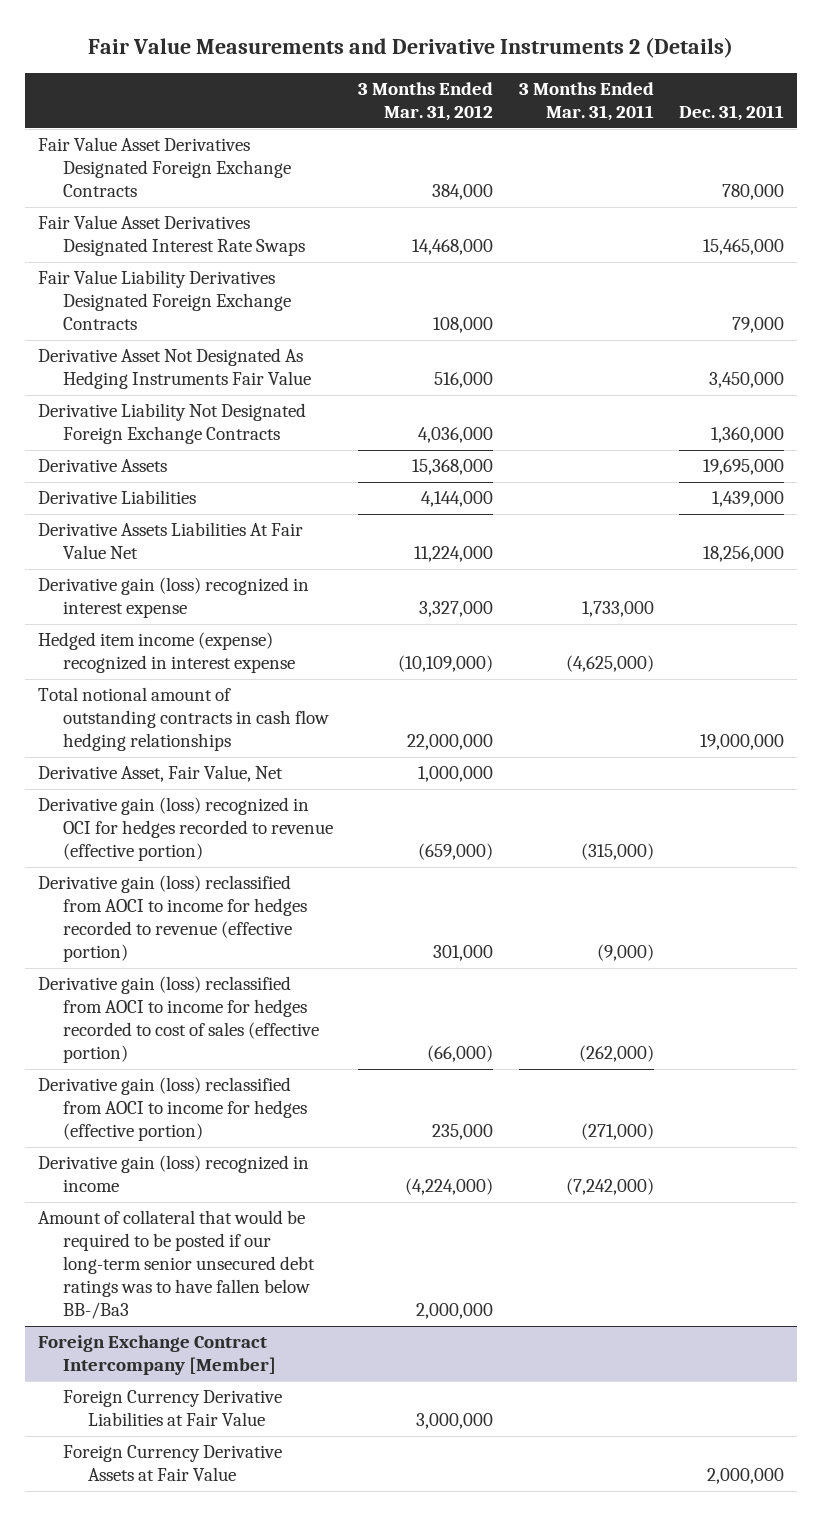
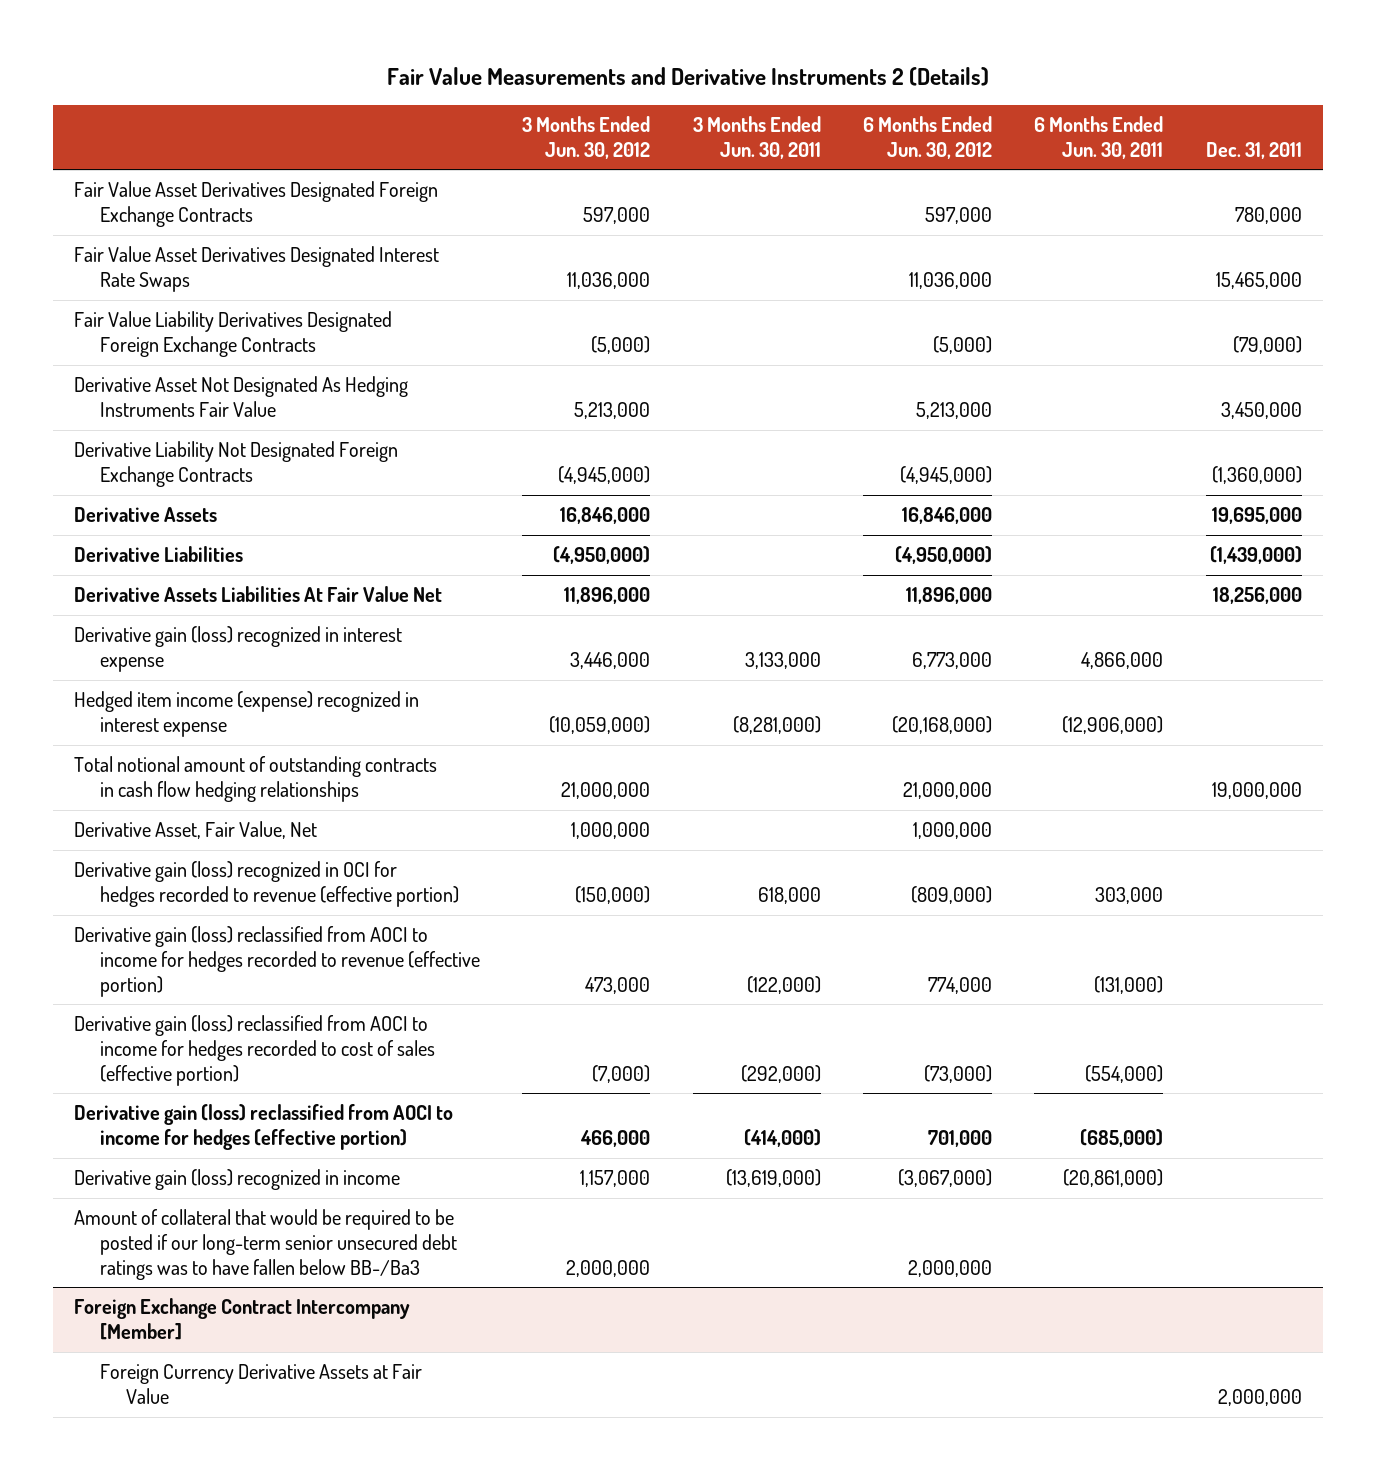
[358,81,494,121] 3 Months Ended Mar. 31, 2012 -> none
[518,81,654,121] 3 Months Ended Mar. 31, 2011 -> none
none -> [522,115,651,159] 3 Months Ended Jun. 30, 2012
none -> [692,115,821,159] 3 Months Ended Jun. 30, 2011
none -> [863,115,993,159] 6 Months Ended Jun. 30, 2012
none -> [1034,115,1164,159] 6 Months Ended Jun. 30, 2011
[731,317,784,334] 79,000 -> [1232,336,1302,355] (79,000)
[710,427,784,444] 1,360,000 -> [1211,466,1302,485] (1,360,000)
[711,491,784,508] 1,439,000 -> [1209,546,1302,565] (1,439,000)
[63,1390,283,1427] Foreign Currency Derivative Liabilities at Fair Value -> none

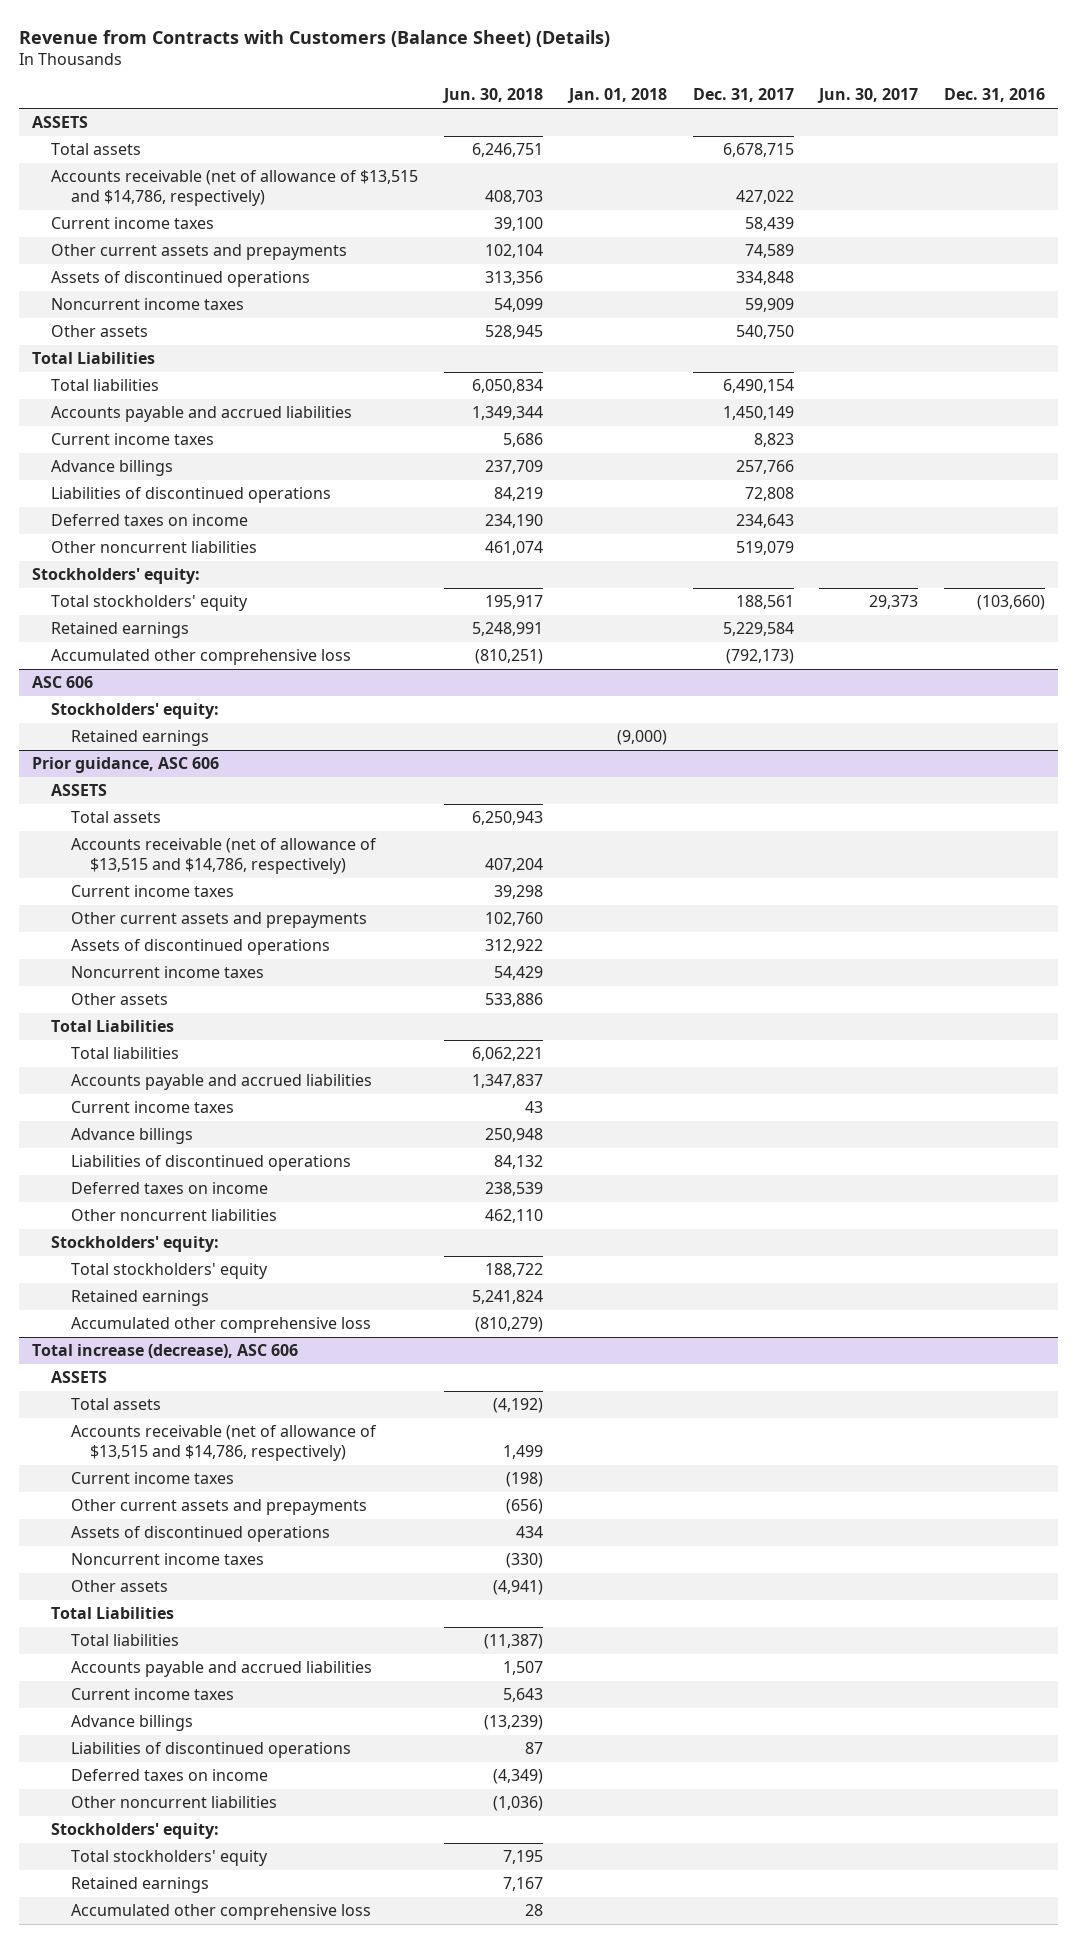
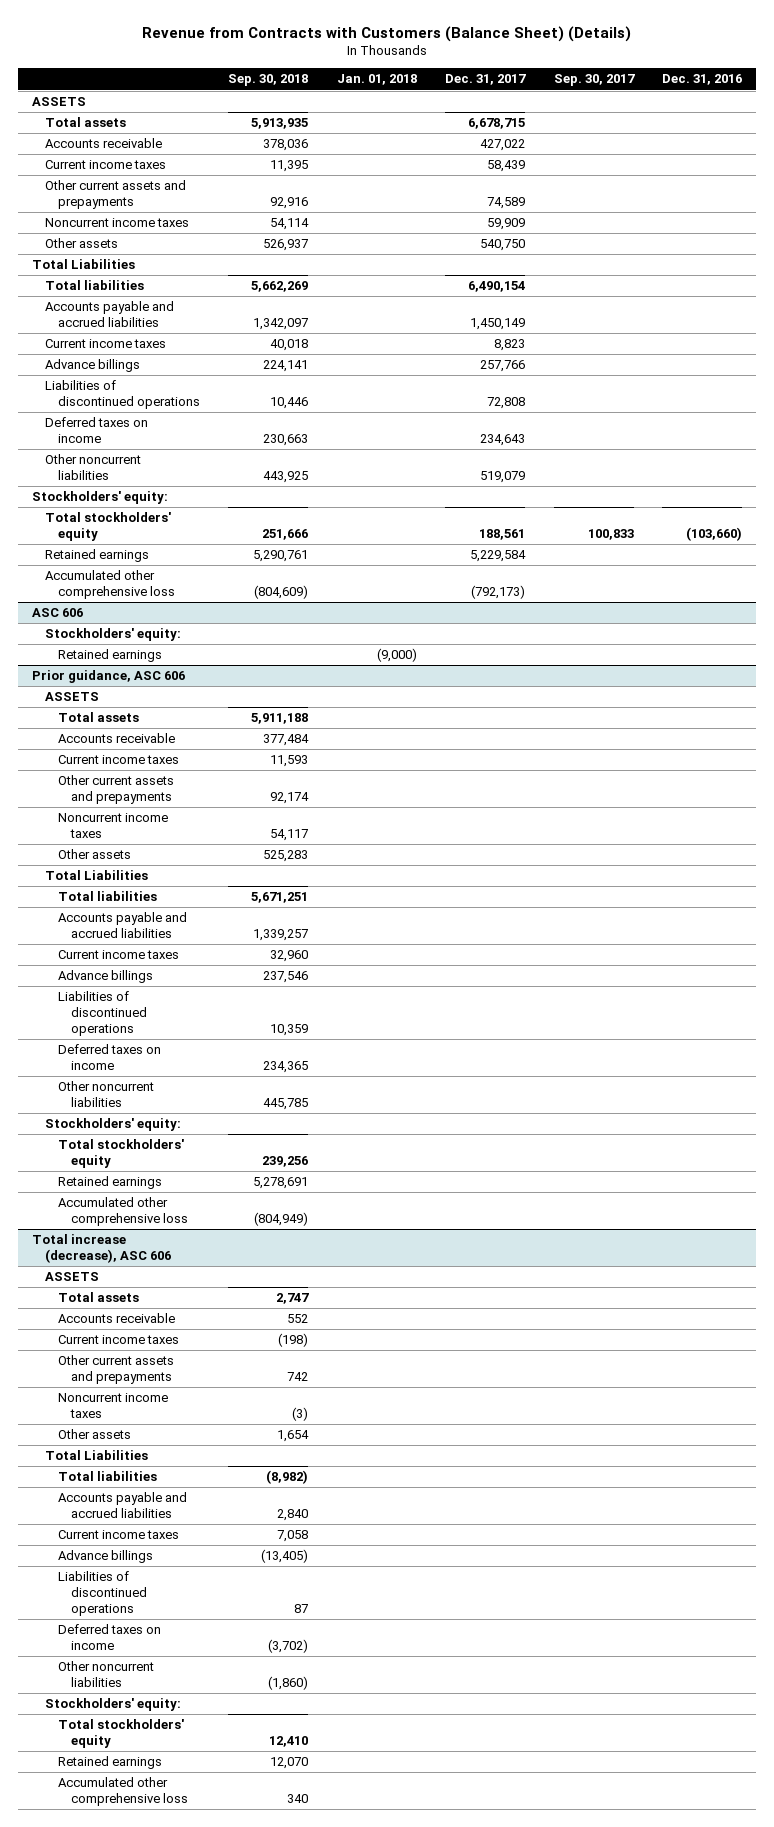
[442,88,544,104] Jun. 30, 2018 -> none
[817,88,919,104] Jun. 30, 2017 -> none
none -> [228,74,309,87] Sep. 30, 2018
none -> [553,74,635,87] Sep. 30, 2017
[51,170,419,207] Accounts receivable (net of allowance of $13,515 and $14,786, respectively) -> [45,138,163,149] Accounts receivable
[51,271,311,288] Assets of discontinued operations -> none
[70,838,377,875] Accounts receivable (net of allowance of $13,515 and $14,786, respectively) -> [58,733,176,744] Accounts receivable
[70,939,330,956] Assets of discontinued operations -> none
[70,1425,377,1462] Accounts receivable (net of allowance of $13,515 and $14,786, respectively) -> [58,1313,176,1324] Accounts receivable
[70,1526,330,1543] Assets of discontinued operations -> none

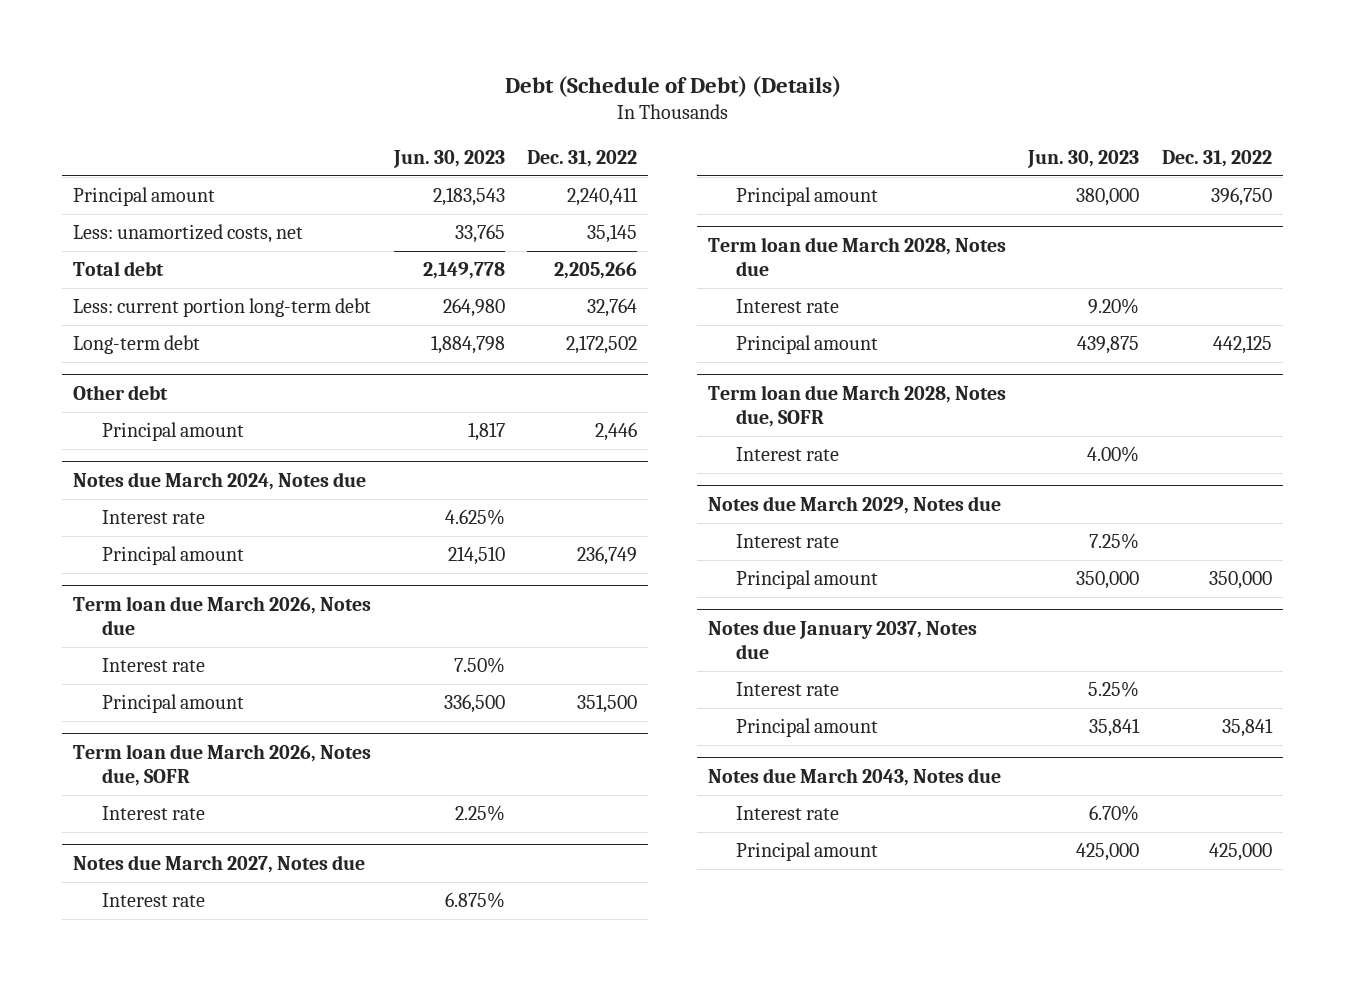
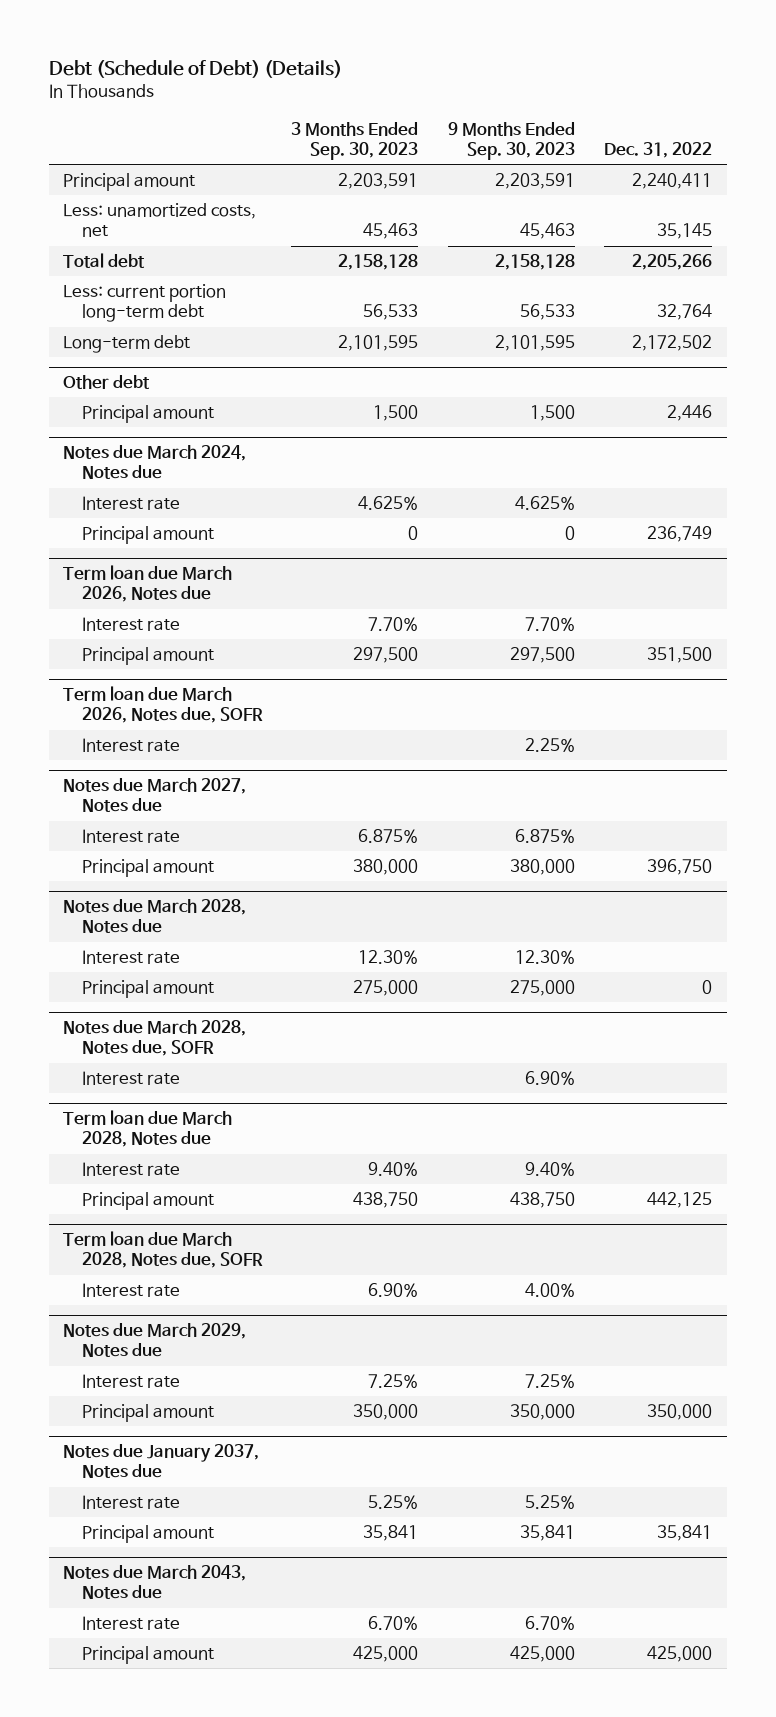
[392,149,505,168] Jun. 30, 2023 -> none
none -> [291,122,419,161] 3 Months Ended Sep. 30, 2023
none -> [447,122,575,161] 9 Months Ended Sep. 30, 2023
none -> [63,899,247,934] Notes due March 2028, Notes due
none -> [81,950,180,965] Interest rate
none -> [81,980,214,999] Principal amount
none -> [63,1020,247,1057] Notes due March 2028, Notes due, SOFR
none -> [81,1071,180,1086] Interest rate

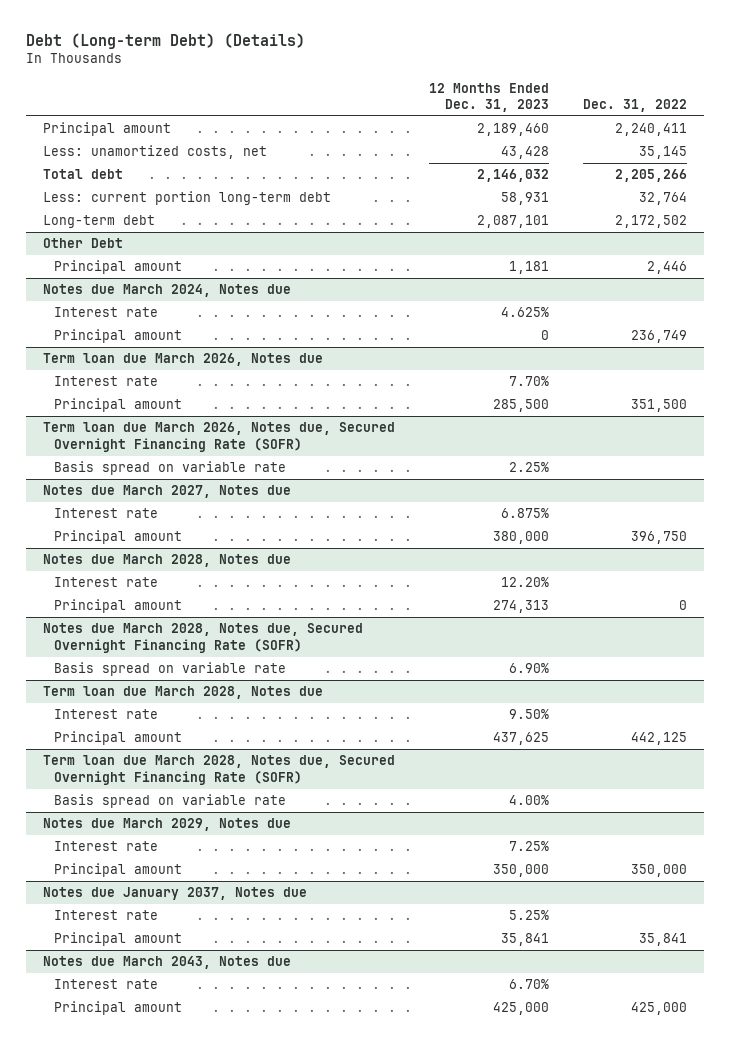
[48,59,342,78] Debt (Schedule of Debt) (Details) -> [26,33,306,50] Debt (Long-term Debt) (Details)
[291,122,419,161] 3 Months Ended Sep. 30, 2023 -> none
[447,122,575,161] 9 Months Ended Sep. 30, 2023 -> none
none -> [429,82,550,113] 12 Months Ended Dec. 31, 2023
[63,375,151,390] Other debt -> [43,238,124,249] Other Debt
[63,686,263,724] Term loan due March 2026, Notes due, SOFR -> [43,422,396,452] Term loan due March 2026, Notes due, Secured Overnight Financing Rate (SOFR)
[81,738,180,753] Interest rate -> [53,461,286,476] Basis spread on variable rate
[63,1020,247,1057] Notes due March 2028, Notes due, SOFR -> [43,623,364,653] Notes due March 2028, Notes due, Secured Overnight Financing Rate (SOFR)
[81,1071,180,1086] Interest rate -> [53,662,286,677] Basis spread on variable rate
[63,1231,263,1269] Term loan due March 2028, Notes due, SOFR -> [43,755,396,785] Term loan due March 2028, Notes due, Secured Overnight Financing Rate (SOFR)
[81,1283,180,1298] Interest rate -> [53,794,286,809] Basis spread on variable rate

